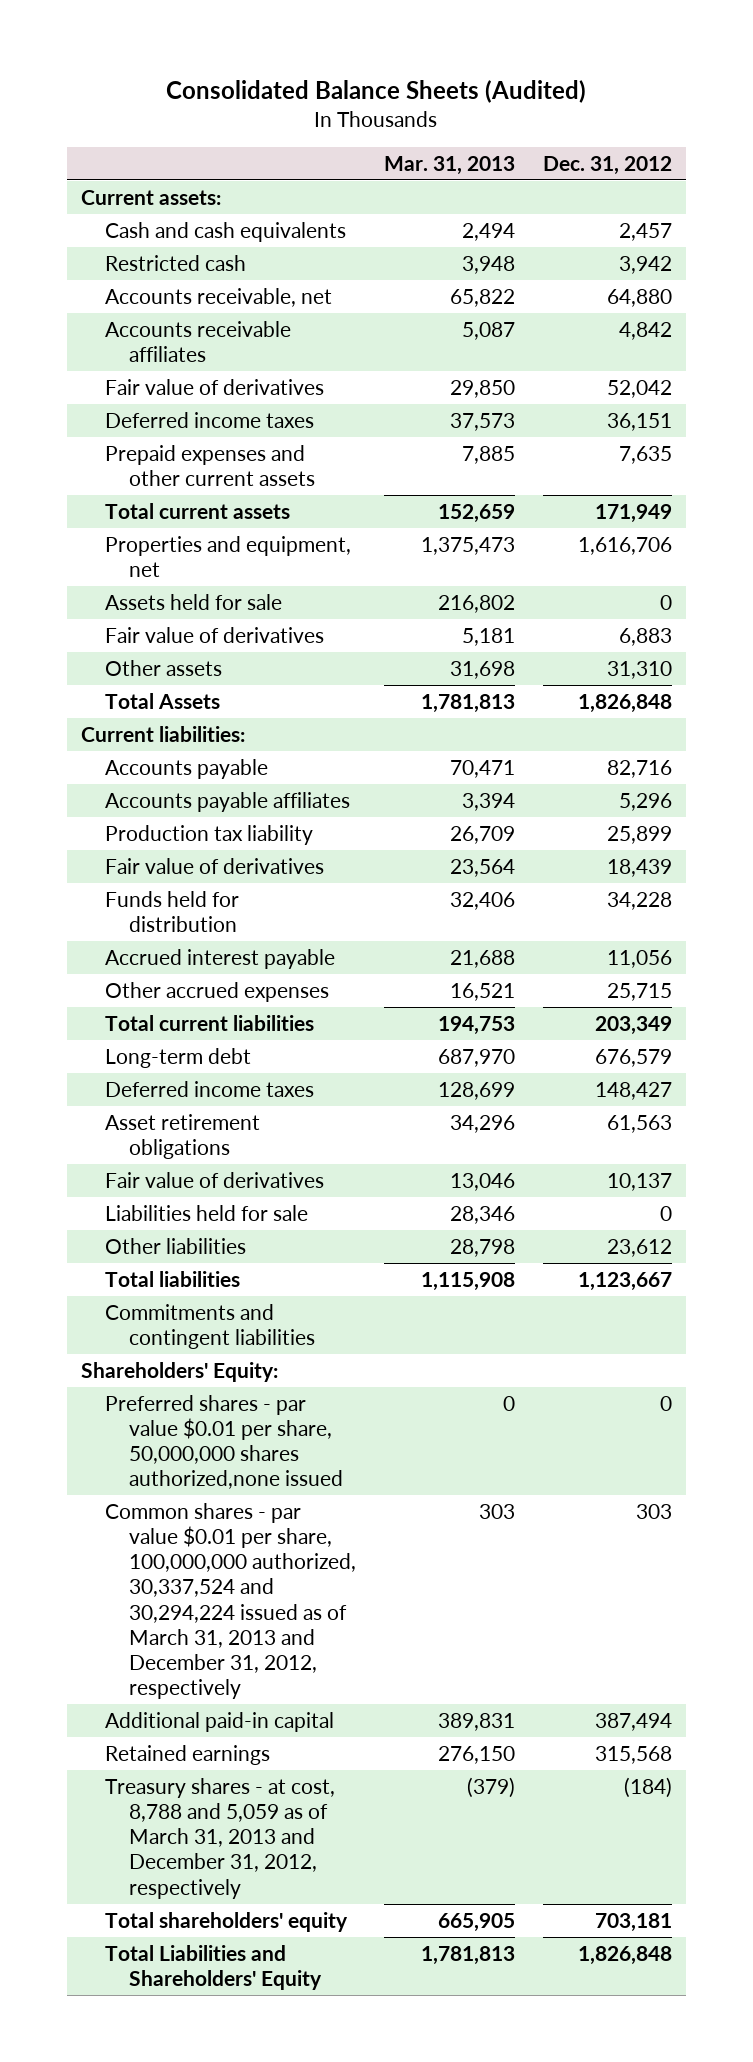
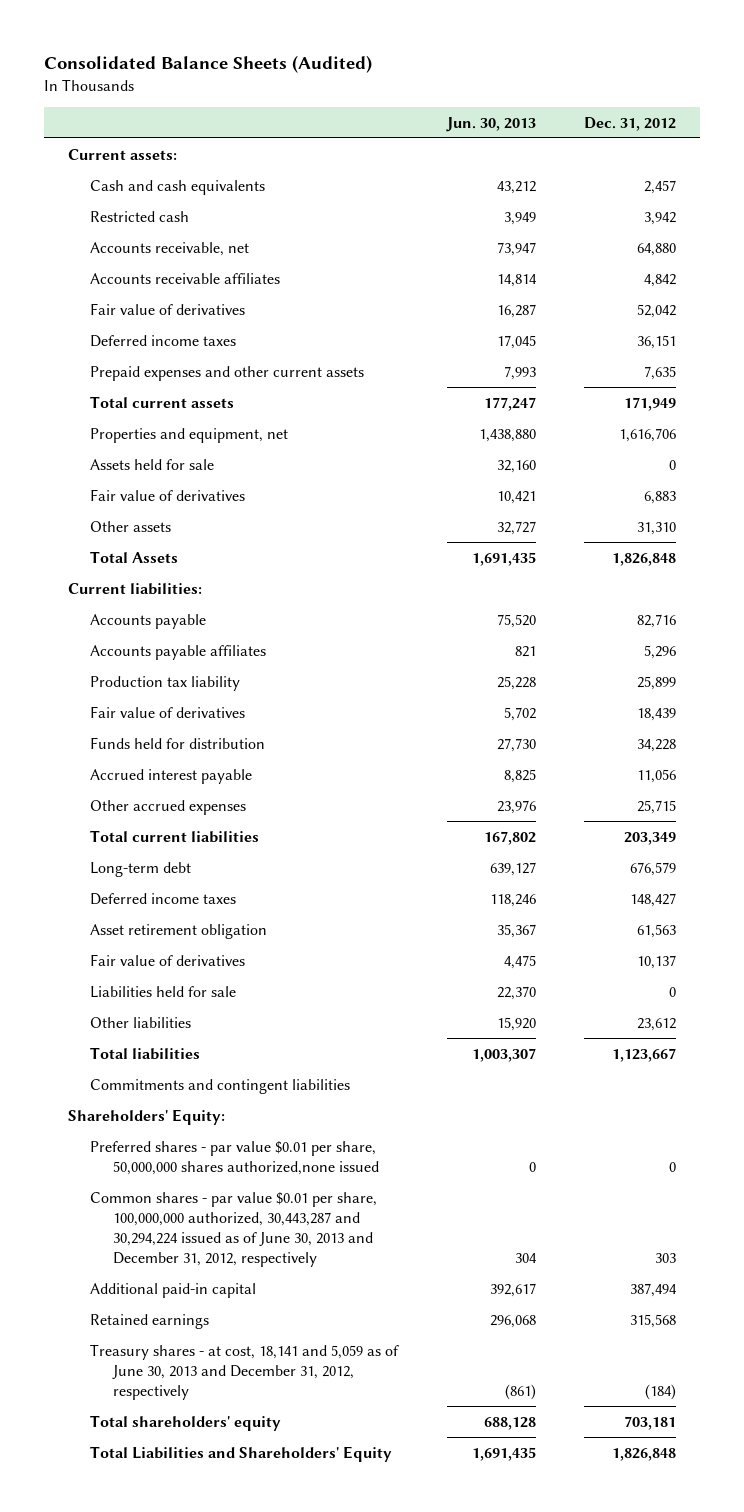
[383,155,515,175] Mar. 31, 2013 -> none
none -> [445,116,536,132] Jun. 30, 2013
[104,1113,260,1159] Asset retirement obligations -> [90,923,268,939] Asset retirement obligation
[104,1502,356,1700] Common shares - par value $0.01 per share, 100,000,000 authorized, 30,337,524 and 30,294,224 issued as of March 31, 2013 and December 31, 2012, respectively -> [90,1191,378,1268] Common shares - par value $0.01 per share, 100,000,000 authorized, 30,443,287 and 30,294,224 issued as of June 30, 2013 and December 31, 2012, respectively
[104,1777,335,1899] Treasury shares - at cost, 8,788 and 5,059 as of March 31, 2013 and December 31, 2012, respectively -> [90,1343,400,1400] Treasury shares - at cost, 18,141 and 5,059 as of June 30, 2013 and December 31, 2012, respectively

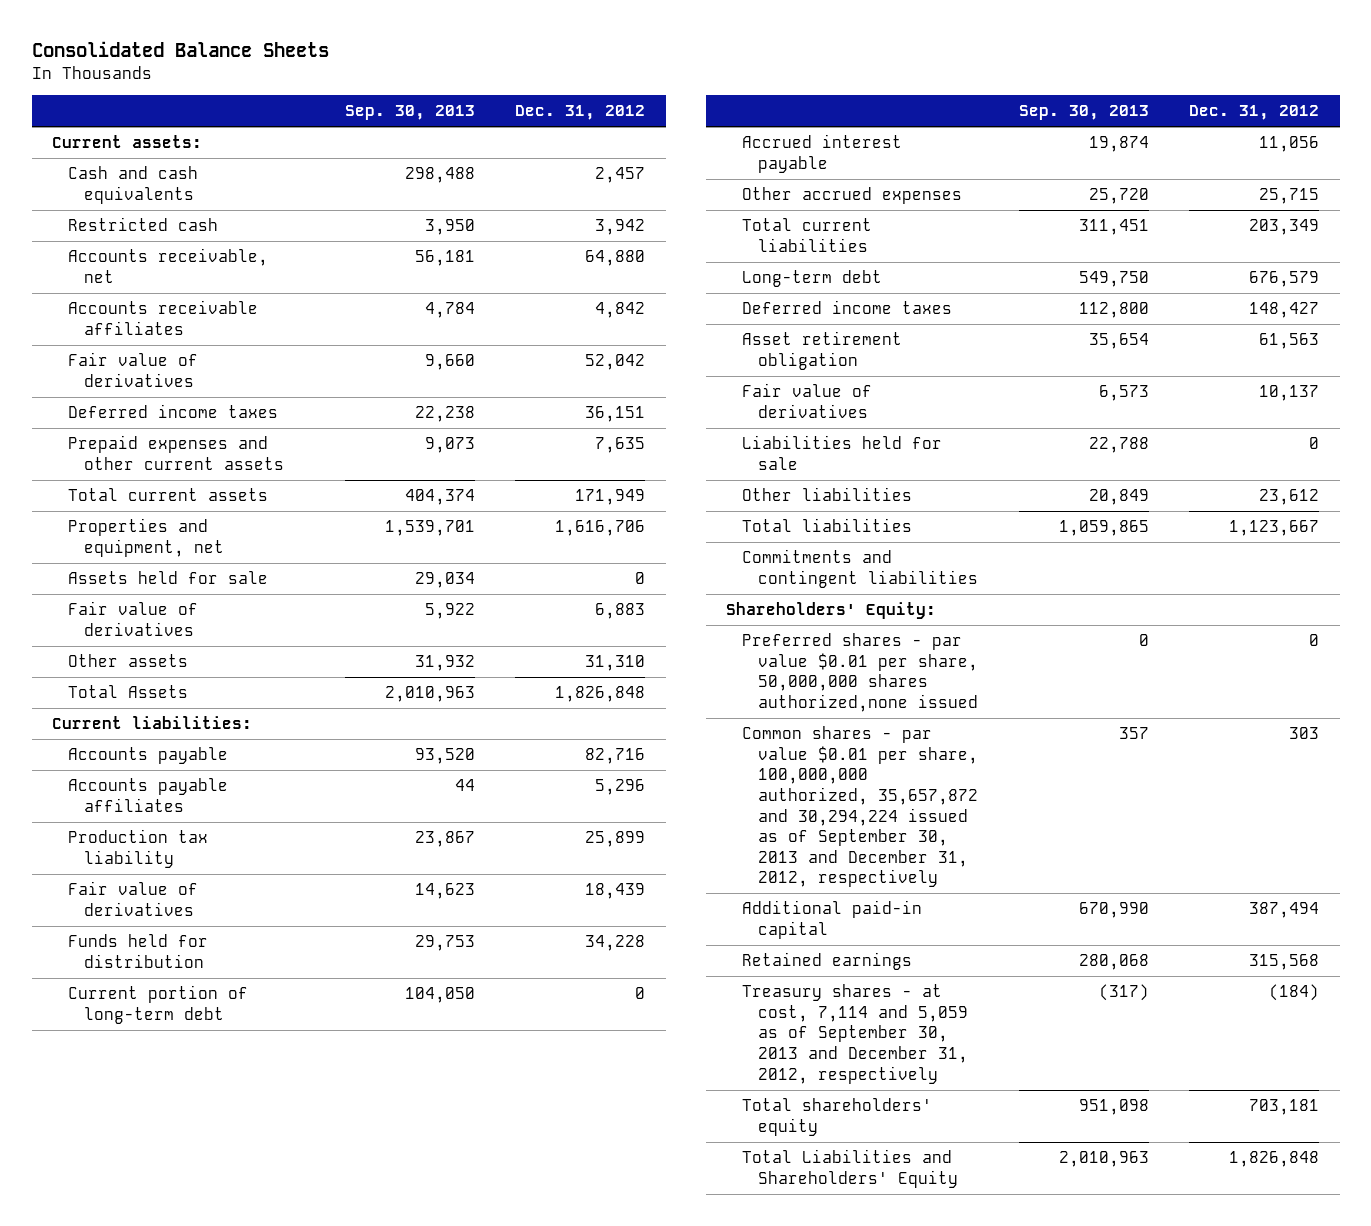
[43,54,372,73] Consolidated Balance Sheets (Audited) -> [31,40,329,57] Consolidated Balance Sheets
[445,116,536,132] Jun. 30, 2013 -> none
none -> [344,105,475,121] Sep. 30, 2013
none -> [68,985,249,1024] Current portion of long-term debt
[90,1191,378,1268] Common shares - par value $0.01 per share, 100,000,000 authorized, 30,443,287 and 30,294,224 issued as of June 30, 2013 and December 31, 2012, respectively -> [742,726,979,888] Common shares - par value $0.01 per share, 100,000,000 authorized, 35,657,872 and 30,294,224 issued as of September 30, 2013 and December 31, 2012, respectively
[90,1343,400,1400] Treasury shares - at cost, 18,141 and 5,059 as of June 30, 2013 and December 31, 2012, respectively -> [742,984,969,1084] Treasury shares - at cost, 7,114 and 5,059 as of September 30, 2013 and December 31, 2012, respectively

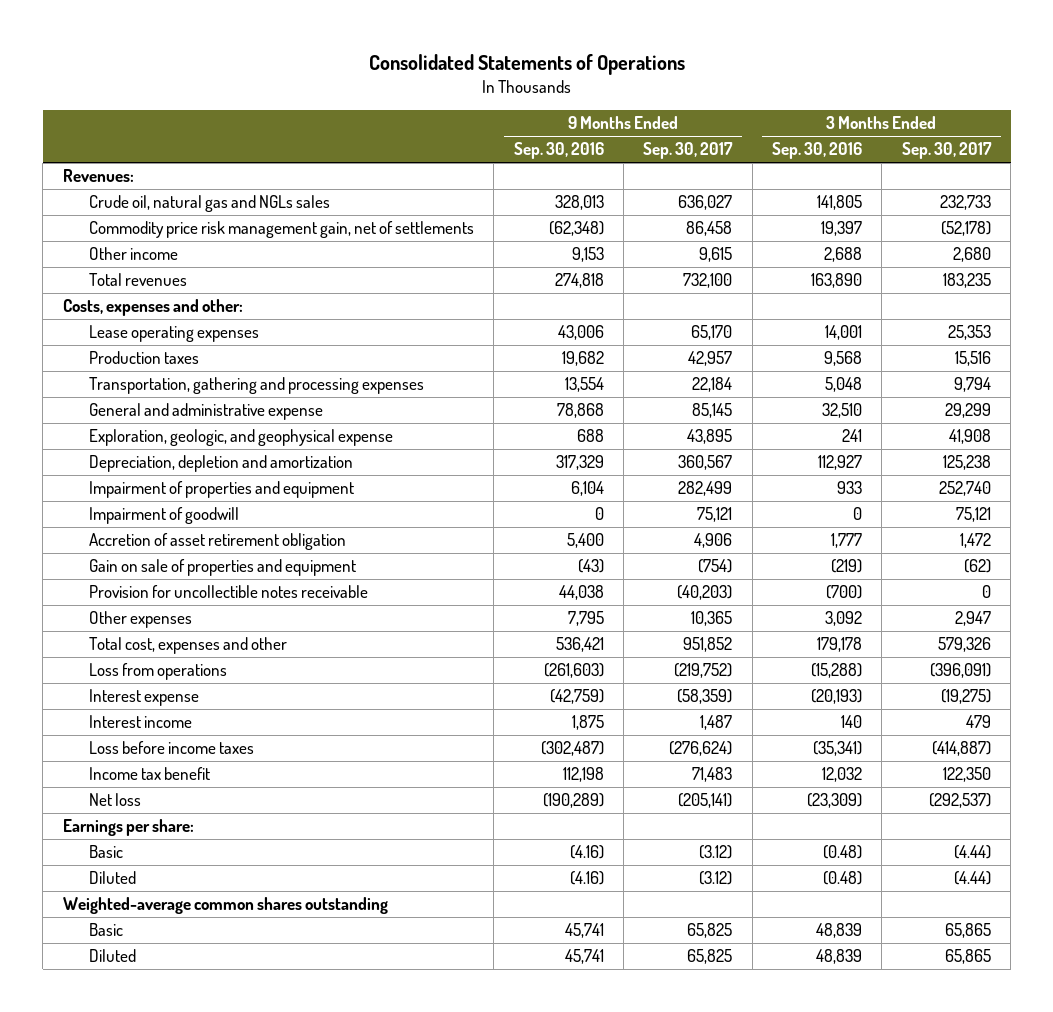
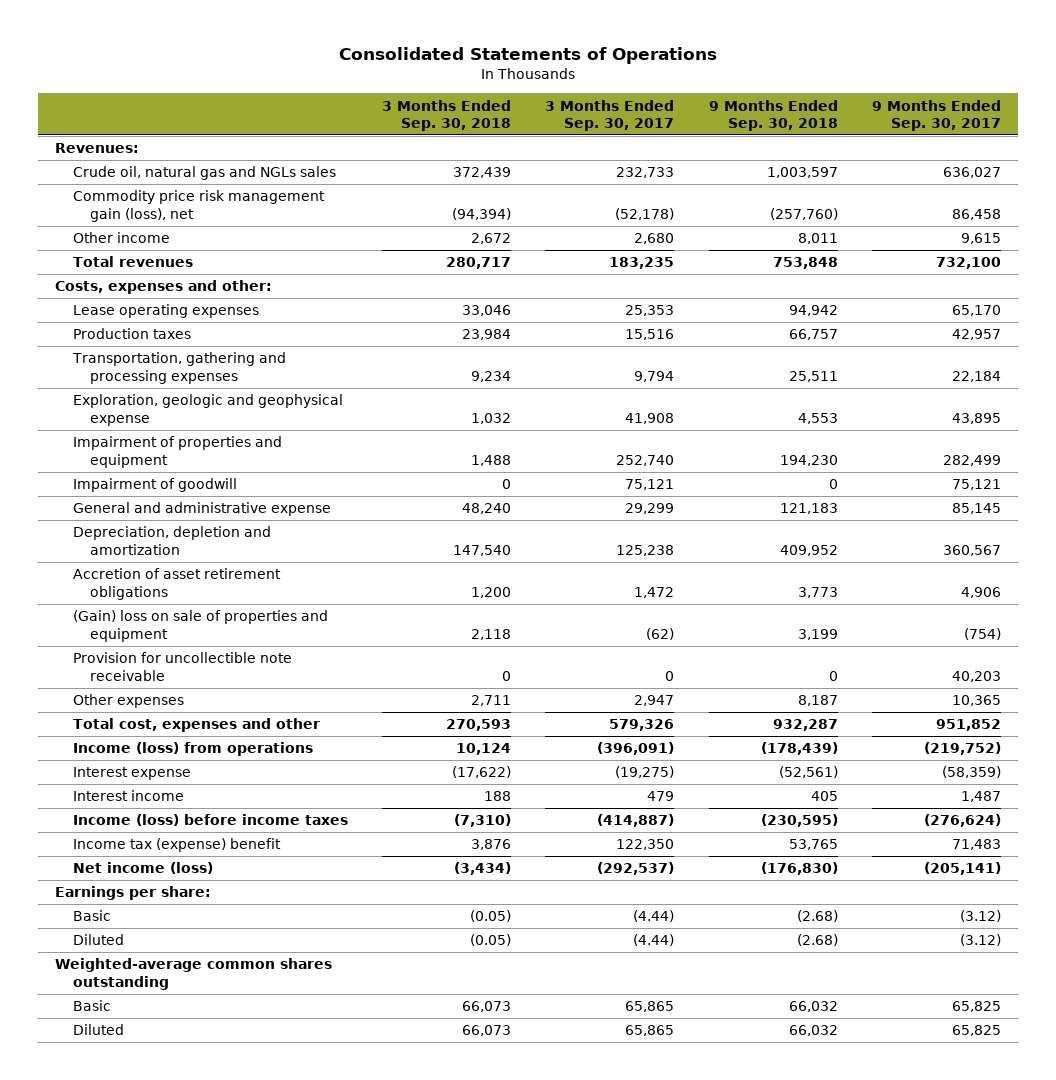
[513,142,604,160] Sep. 30, 2016 -> none
[772,142,863,160] Sep. 30, 2016 -> none
none -> [382,99,512,132] 3 Months Ended Sep. 30, 2018
none -> [708,99,838,132] 9 Months Ended Sep. 30, 2018
[88,221,474,239] Commodity price risk management gain, net of settlements -> [72,190,325,222] Commodity price risk management gain (loss), net
[88,429,393,447] Exploration, geologic, and geophysical expense -> [72,394,343,426] Exploration, geologic and geophysical expense
[88,403,323,421] General and administrative expense -> [72,502,331,517] General and administrative expense
[88,455,353,473] Depreciation, depletion and amortization -> [72,526,271,555] Depreciation, depletion and amortization
[88,533,346,551] Accretion of asset retirement obligation -> [72,568,281,600] Accretion of asset retirement obligations
[88,559,356,577] Gain on sale of properties and equipment -> [72,610,328,642] (Gain) loss on sale of properties and equipment
[88,585,368,599] Provision for uncollectible notes receivable -> [72,652,292,681] Provision for uncollectible note receivable
[677,585,733,601] (40,203) -> [952,670,1002,682] 40,203
[88,663,227,681] Loss from operations -> [72,742,313,757] Income (loss) from operations
[88,741,254,755] Loss before income taxes -> [72,814,348,827] Income (loss) before income taxes
[88,767,210,781] Income tax benefit -> [72,838,281,853] Income tax (expense) benefit
[88,793,141,807] Net loss -> [72,862,213,875] Net income (loss)

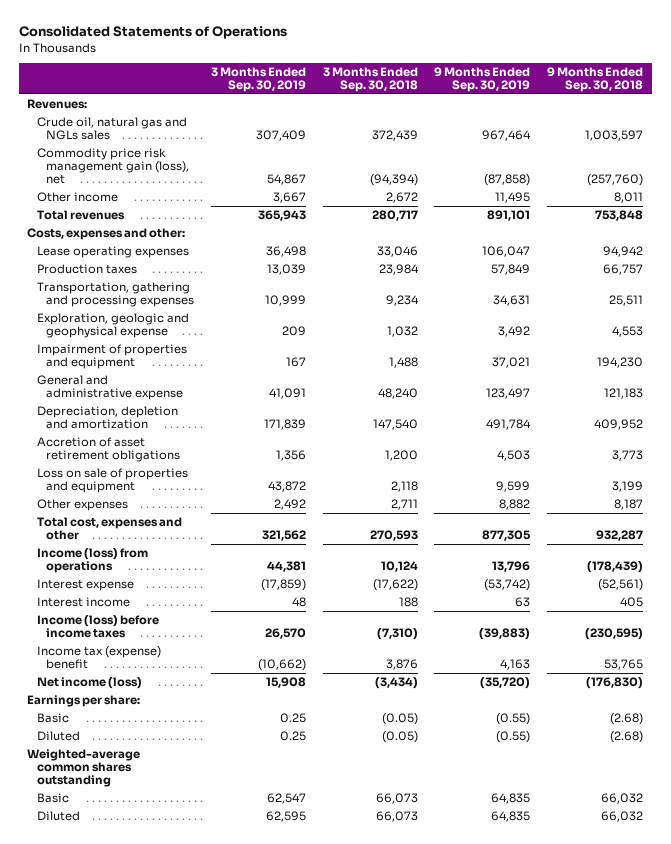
[545,99,675,132] 3 Months Ended Sep. 30, 2017 -> none
[872,99,1002,132] 9 Months Ended Sep. 30, 2017 -> none
none -> [210,66,306,93] 3 Months Ended Sep. 30, 2019
none -> [434,66,531,93] 9 Months Ended Sep. 30, 2019
[72,478,237,493] Impairment of goodwill -> none
[72,652,292,681] Provision for uncollectible note receivable -> none
[72,610,328,642] (Gain) loss on sale of properties and equipment -> [36,467,188,494] Loss on sale of properties and equipment

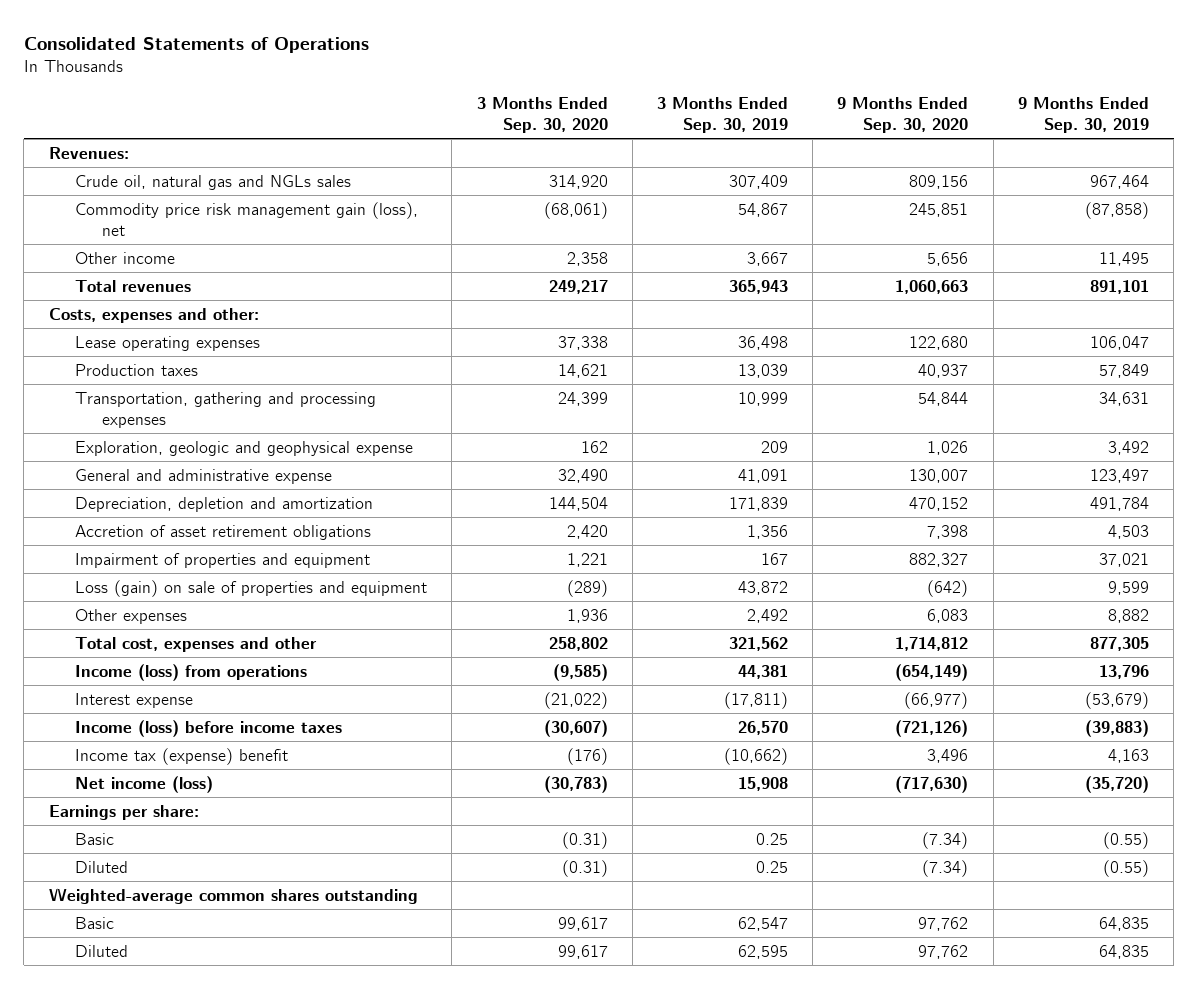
[322,66,418,93] 3 Months Ended Sep. 30, 2018 -> none
[547,66,644,93] 9 Months Ended Sep. 30, 2018 -> none
none -> [476,96,608,133] 3 Months Ended Sep. 30, 2020
none -> [837,96,969,133] 9 Months Ended Sep. 30, 2020
[36,343,187,370] Impairment of properties and equipment -> [75,552,371,568] Impairment of properties and equipment
[36,467,188,494] Loss on sale of properties and equipment -> [75,579,428,597] Loss (gain) on sale of properties and equipment
[36,596,130,607] Interest income -> none
[260,578,306,591] (17,859) -> [723,691,788,709] (17,811)
[484,578,531,591] (53,742) -> [1084,691,1149,709] (53,679)

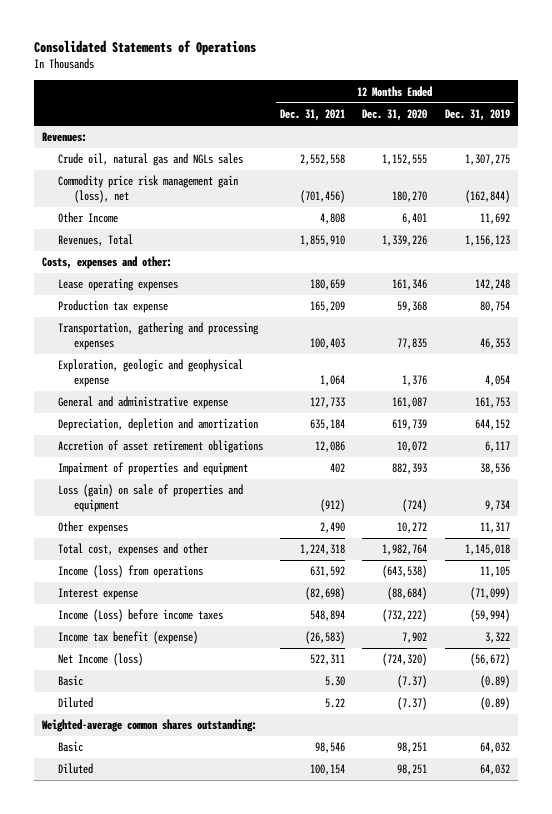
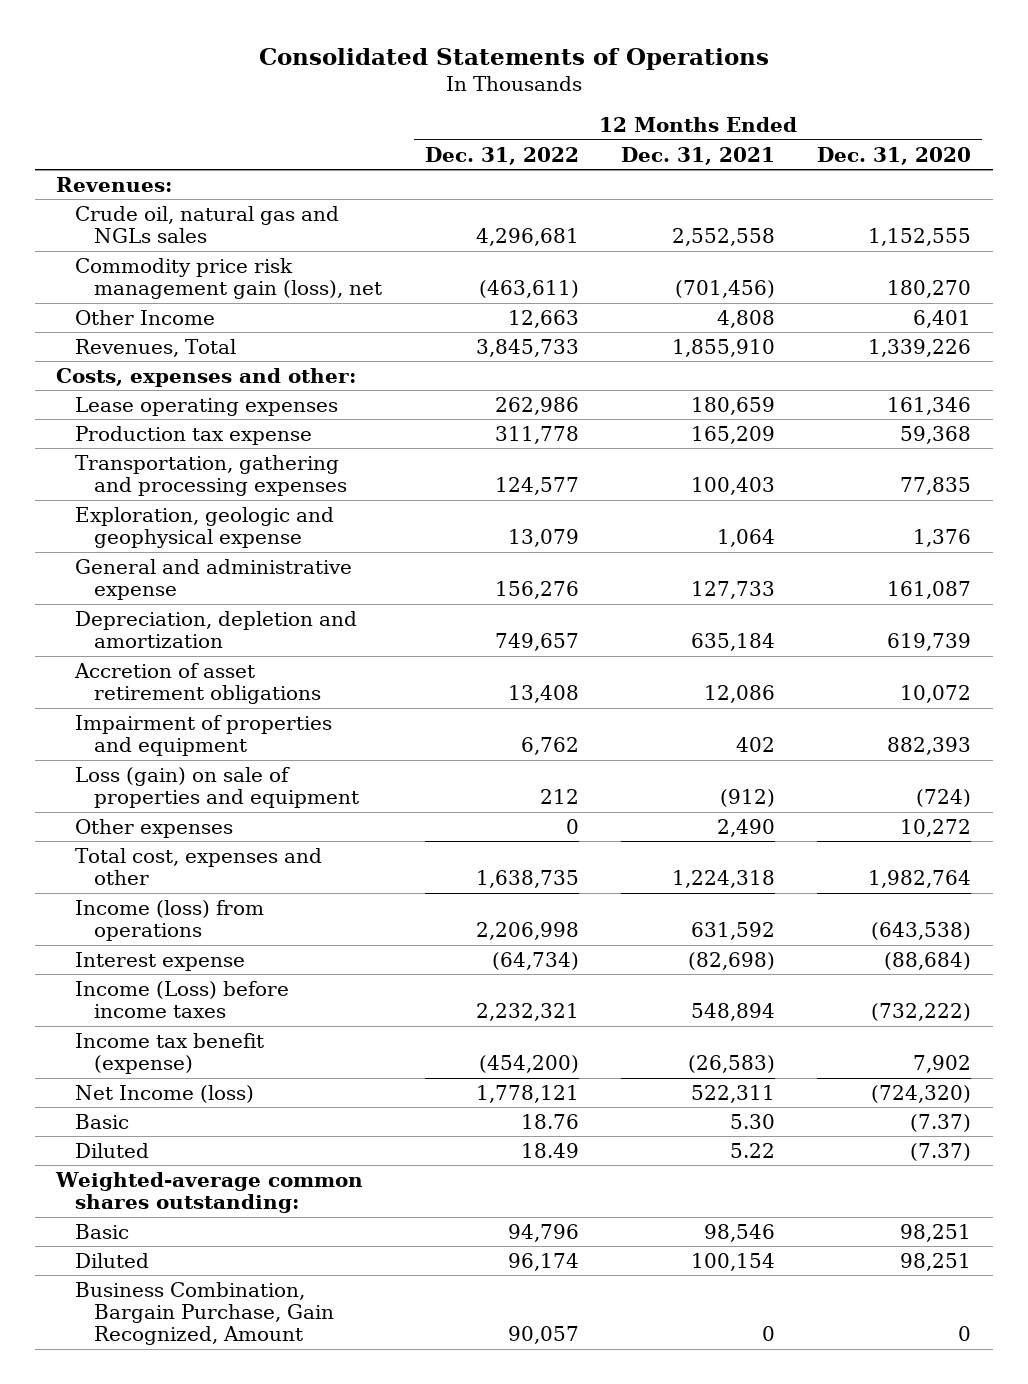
[444,109,510,122] Dec. 31, 2019 -> none
none -> [424,146,579,165] Dec. 31, 2022
none -> [75,1281,335,1346] Business Combination, Bargain Purchase, Gain Recognized, Amount

